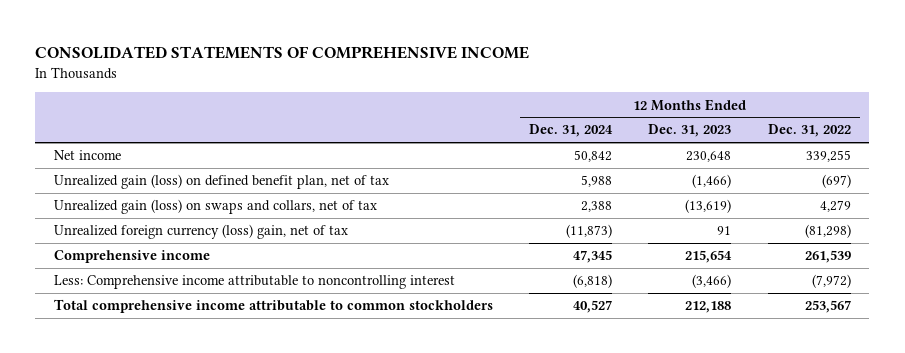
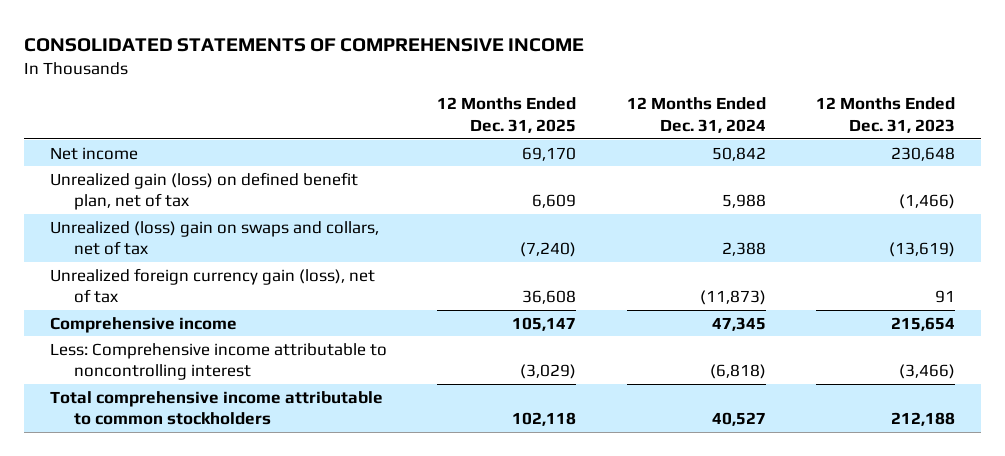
[767,124,851,138] Dec. 31, 2022 -> none
none -> [437,97,577,134] 12 Months Ended Dec. 31, 2025
[53,199,377,215] Unrealized gain (loss) on swaps and collars, net of tax -> [49,220,379,256] Unrealized (loss) gain on swaps and collars, net of tax
[53,224,348,240] Unrealized foreign currency (loss) gain, net of tax -> [49,267,375,304] Unrealized foreign currency gain (loss), net of tax

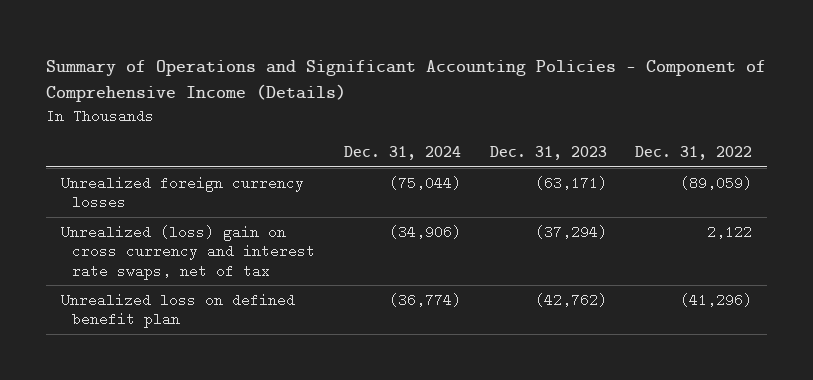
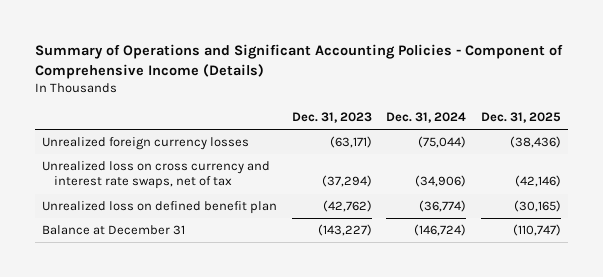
[635,146,753,161] Dec. 31, 2022 -> none
none -> [480,112,561,124] Dec. 31, 2025
[60,224,316,280] Unrealized (loss) gain on cross currency and interest rate swaps, net of tax -> [42,161,271,190] Unrealized loss on cross currency and interest rate swaps, net of tax
none -> [42,225,186,236] Balance at December 31

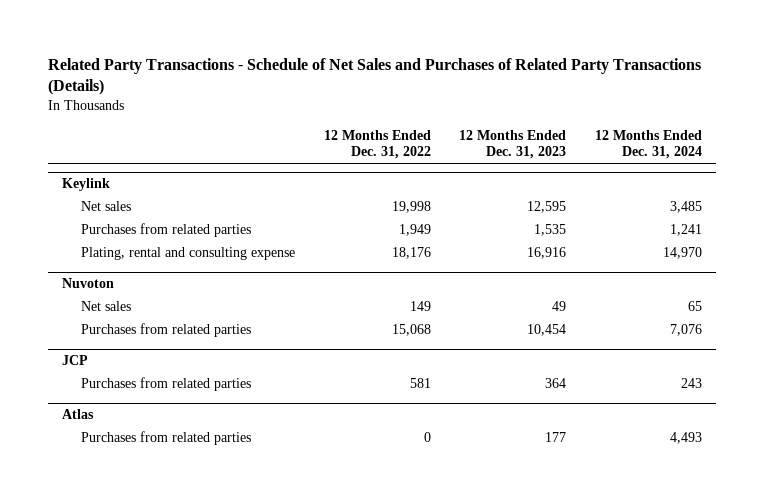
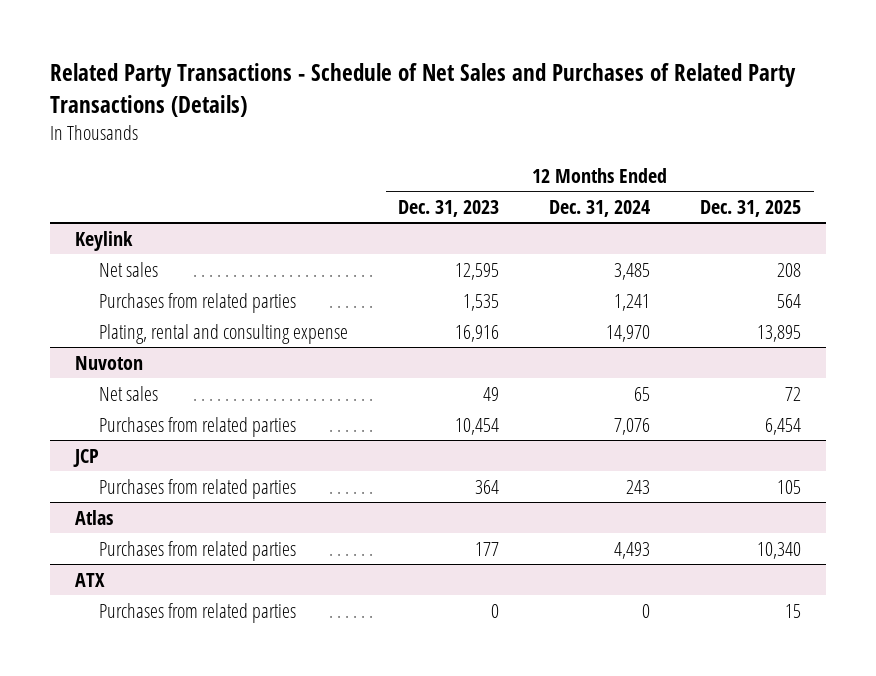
[323,130,431,160] 12 Months Ended Dec. 31, 2022 -> none
none -> [700,199,802,217] Dec. 31, 2025
none -> [74,572,105,587] ATX
none -> [99,602,297,623] Purchases from related parties

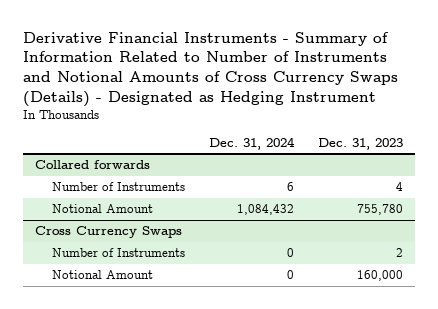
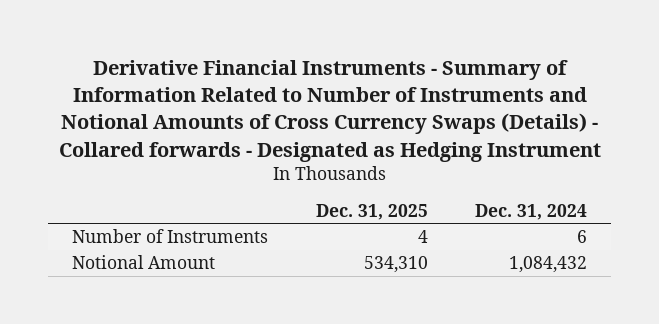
[22,31,398,107] Derivative Financial Instruments - Summary of Information Related to Number of Instruments and Notional Amounts of Cross Currency Swaps (Details) - Designated as Hedging Instrument -> [58,60,601,162] Derivative Financial Instruments - Summary of Information Related to Number of Instruments and Notional Amounts of Cross Currency Swaps (Details) - Collared forwards - Designated as Hedging Instrument
[317,137,403,150] Dec. 31, 2023 -> none
none -> [315,203,428,220] Dec. 31, 2025
[34,160,150,170] Collared forwards -> none
[34,226,182,239] Cross Currency Swaps -> none
[52,248,186,258] Number of Instruments -> none
[52,270,154,280] Notional Amount -> none

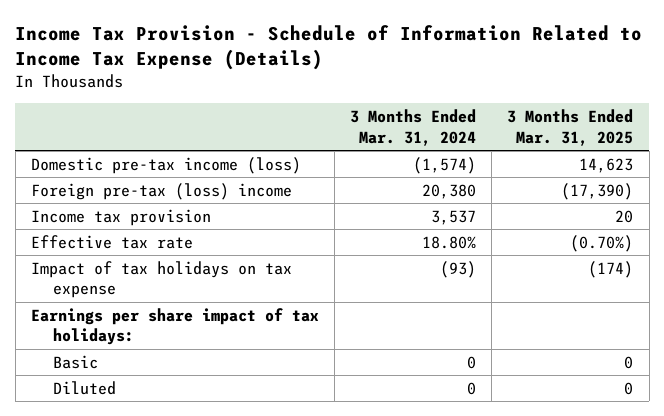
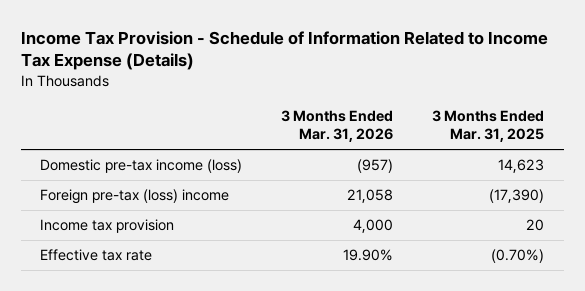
[350,109,477,146] 3 Months Ended Mar. 31, 2024 -> none
none -> [281,109,394,143] 3 Months Ended Mar. 31, 2026
[30,260,292,299] Impact of tax holidays on tax expense -> none
[30,307,319,346] Earnings per share impact of tax holidays: -> none
[53,354,99,369] Basic -> none
[53,380,117,395] Diluted -> none

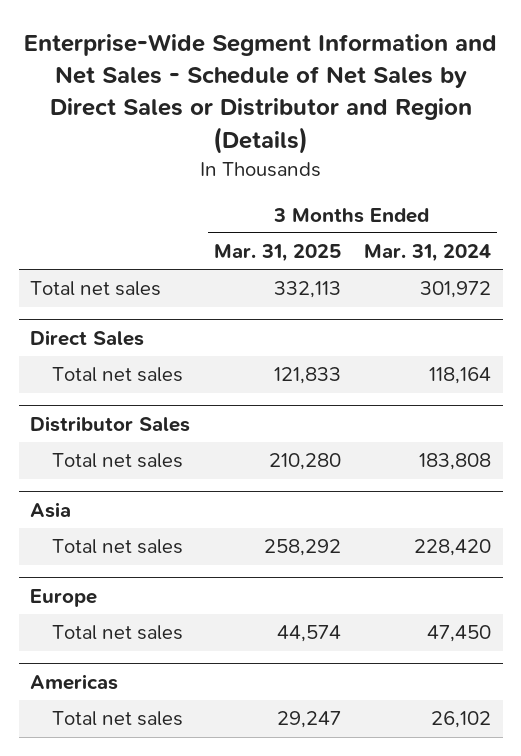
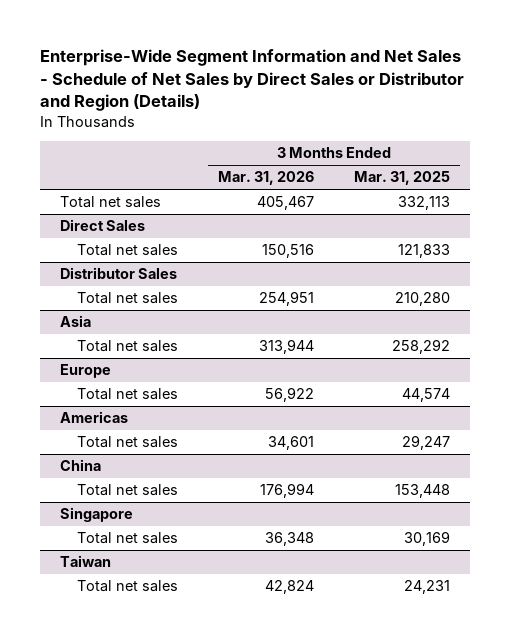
[364,244,492,263] Mar. 31, 2024 -> none
none -> [217,171,314,186] Mar. 31, 2026
none -> [59,459,101,472] China
none -> [76,484,178,497] Total net sales
none -> [59,507,133,523] Singapore
none -> [76,532,178,545] Total net sales
none -> [59,555,111,568] Taiwan
none -> [76,580,178,593] Total net sales

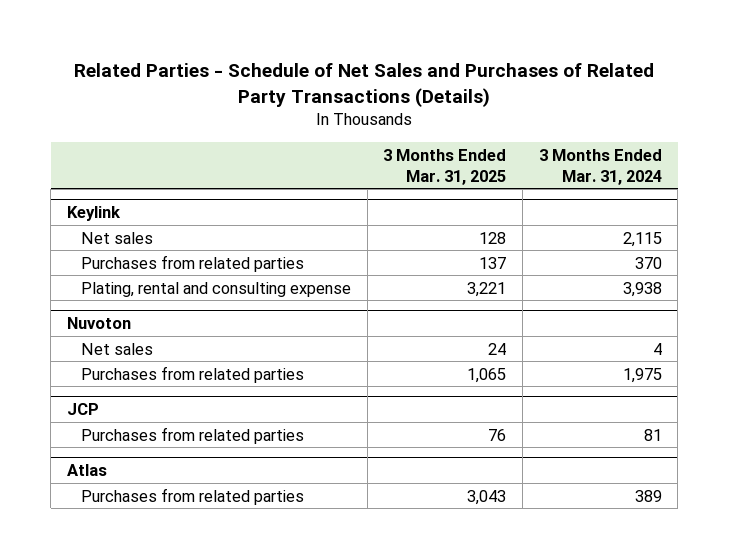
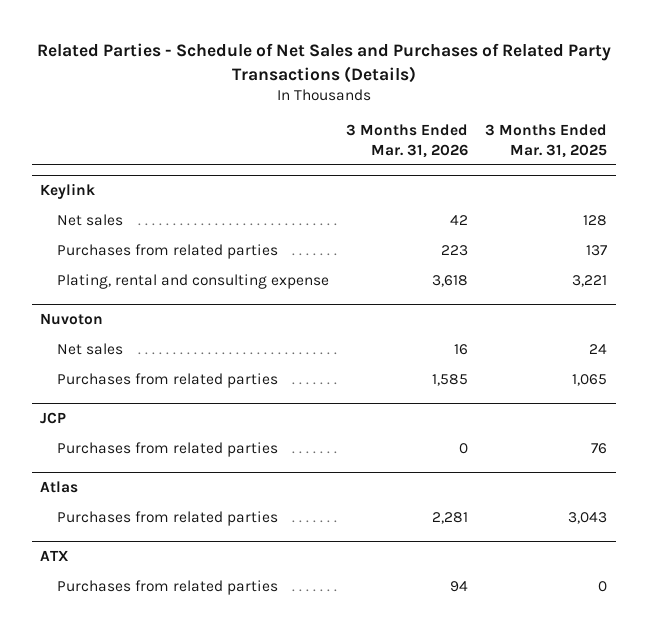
[538,148,662,185] 3 Months Ended Mar. 31, 2024 -> none
none -> [345,124,468,158] 3 Months Ended Mar. 31, 2026
none -> [40,550,70,562] ATX
none -> [56,579,278,595] Purchases from related parties

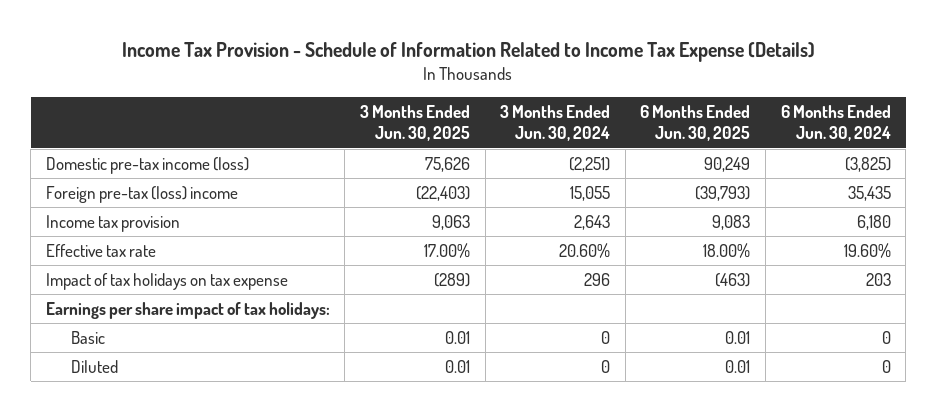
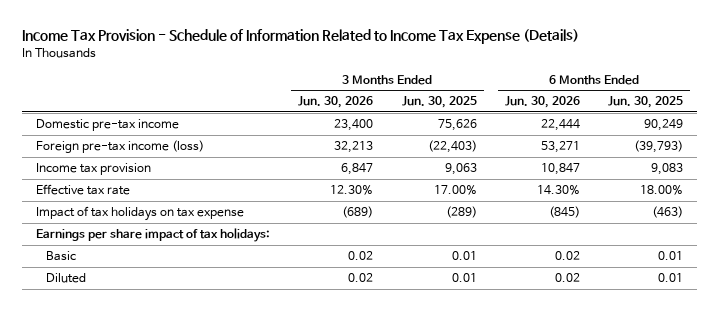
[500,104,611,142] 3 Months Ended Jun. 30, 2024 -> none
[780,104,891,142] 6 Months Ended Jun. 30, 2024 -> none
none -> [298,96,374,109] Jun. 30, 2026
none -> [504,96,580,109] Jun. 30, 2026
[45,156,249,174] Domestic pre-tax income (loss) -> [36,119,180,132] Domestic pre-tax income
[45,185,238,203] Foreign pre-tax (loss) income -> [36,140,205,154] Foreign pre-tax income (loss)

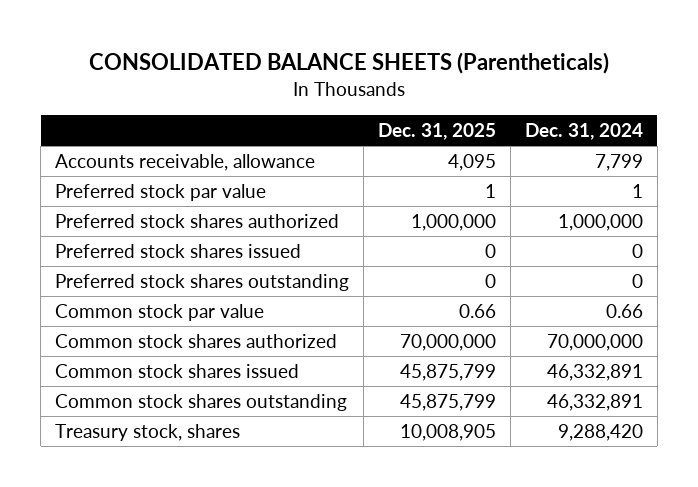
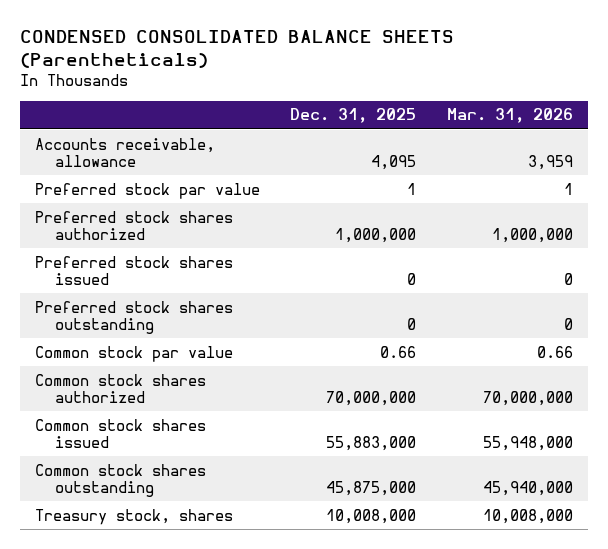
[88,52,609,75] CONSOLIDATED BALANCE SHEETS (Parentheticals) -> [20,30,455,69] CONDENSED CONSOLIDATED BALANCE SHEETS (Parentheticals)
[524,123,643,141] Dec. 31, 2024 -> none
none -> [446,108,573,124] Mar. 31, 2026
[399,363,496,381] 45,875,799 -> [326,435,417,451] 55,883,000
[399,393,496,411] 45,875,799 -> [326,480,417,496] 45,875,000
[399,423,496,441] 10,008,905 -> [326,508,417,524] 10,008,000

